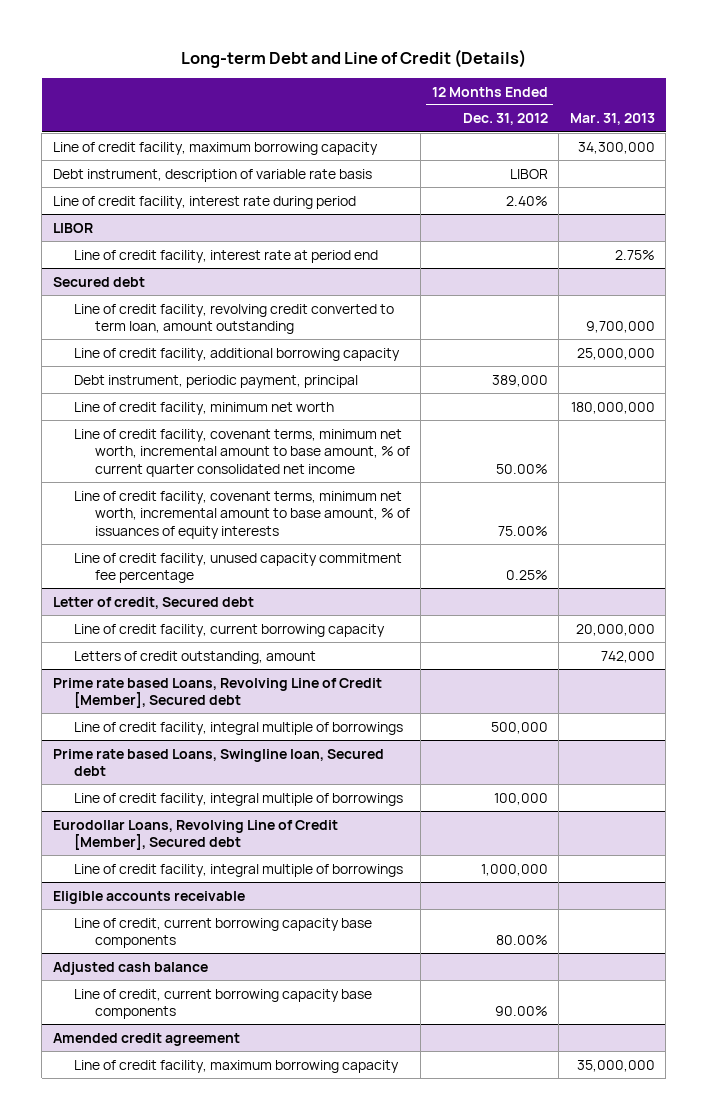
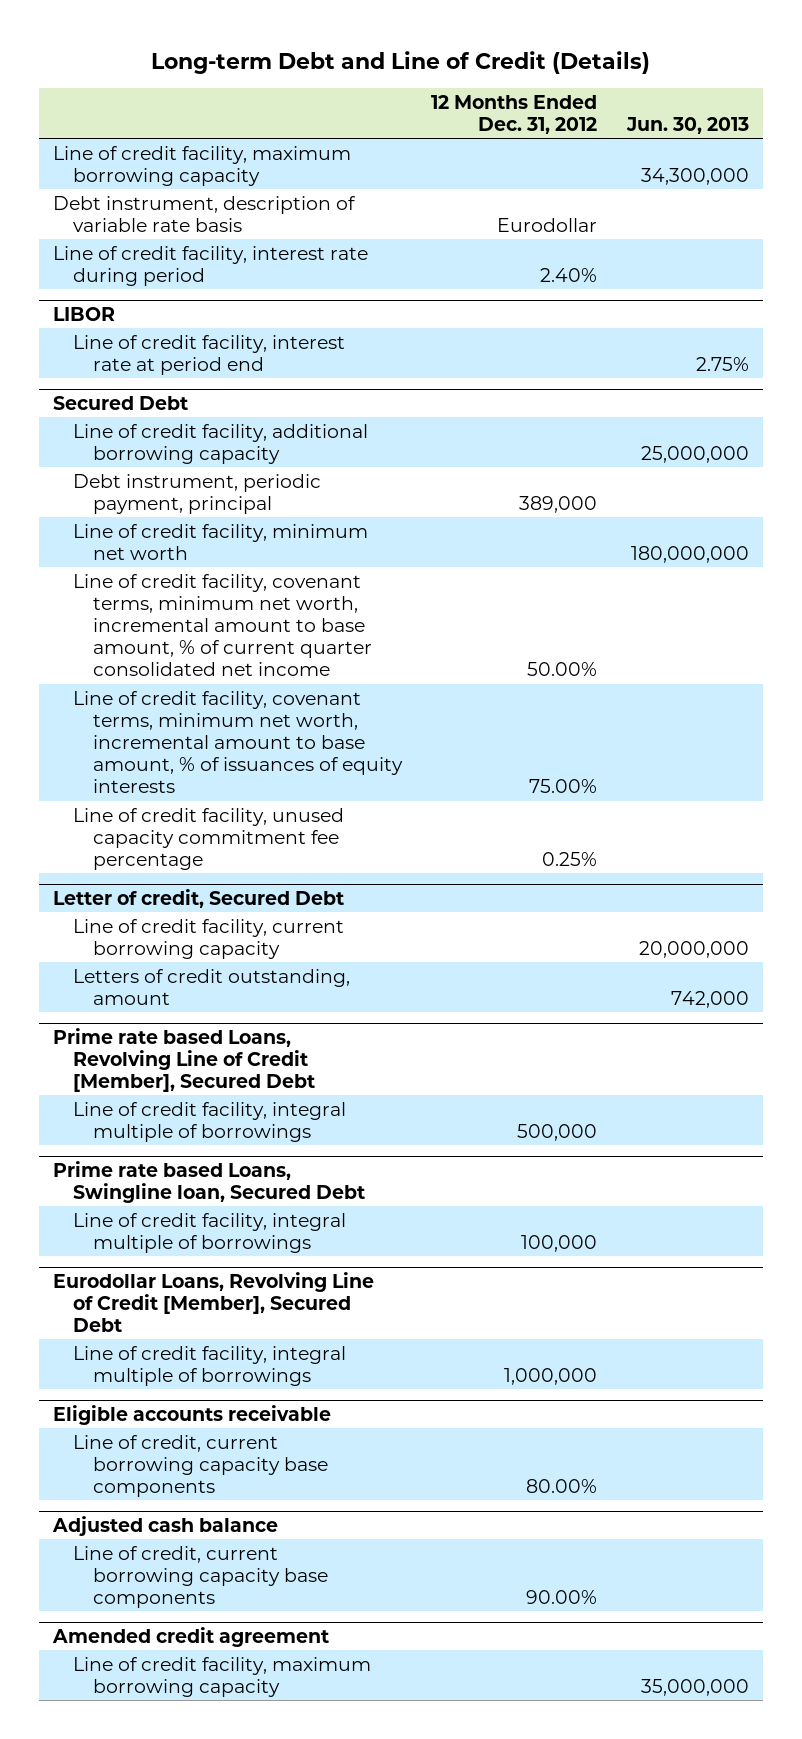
[569,113,655,126] Mar. 31, 2013 -> none
none -> [625,116,749,134] Jun. 30, 2013
[509,168,548,179] LIBOR -> [497,217,598,232] Eurodollar
[73,303,394,335] Line of credit facility, revolving credit converted to term loan, amount outstanding -> none
[52,276,145,287] Secured debt -> [53,395,189,410] Secured Debt
[52,596,254,609] Letter of credit, Secured debt -> [53,888,345,908] Letter of credit, Secured Debt
[52,677,382,709] Prime rate based Loans, Revolving Line of Credit [Member], Secured debt -> [53,1027,316,1093] Prime rate based Loans, Revolving Line of Credit [Member], Secured Debt
[52,748,384,777] Prime rate based Loans, Swingline loan, Secured debt -> [53,1160,366,1203] Prime rate based Loans, Swingline loan, Secured Debt
[52,819,338,851] Eurodollar Loans, Revolving Line of Credit [Member], Secured debt -> [53,1271,375,1333] Eurodollar Loans, Revolving Line of Credit [Member], Secured Debt

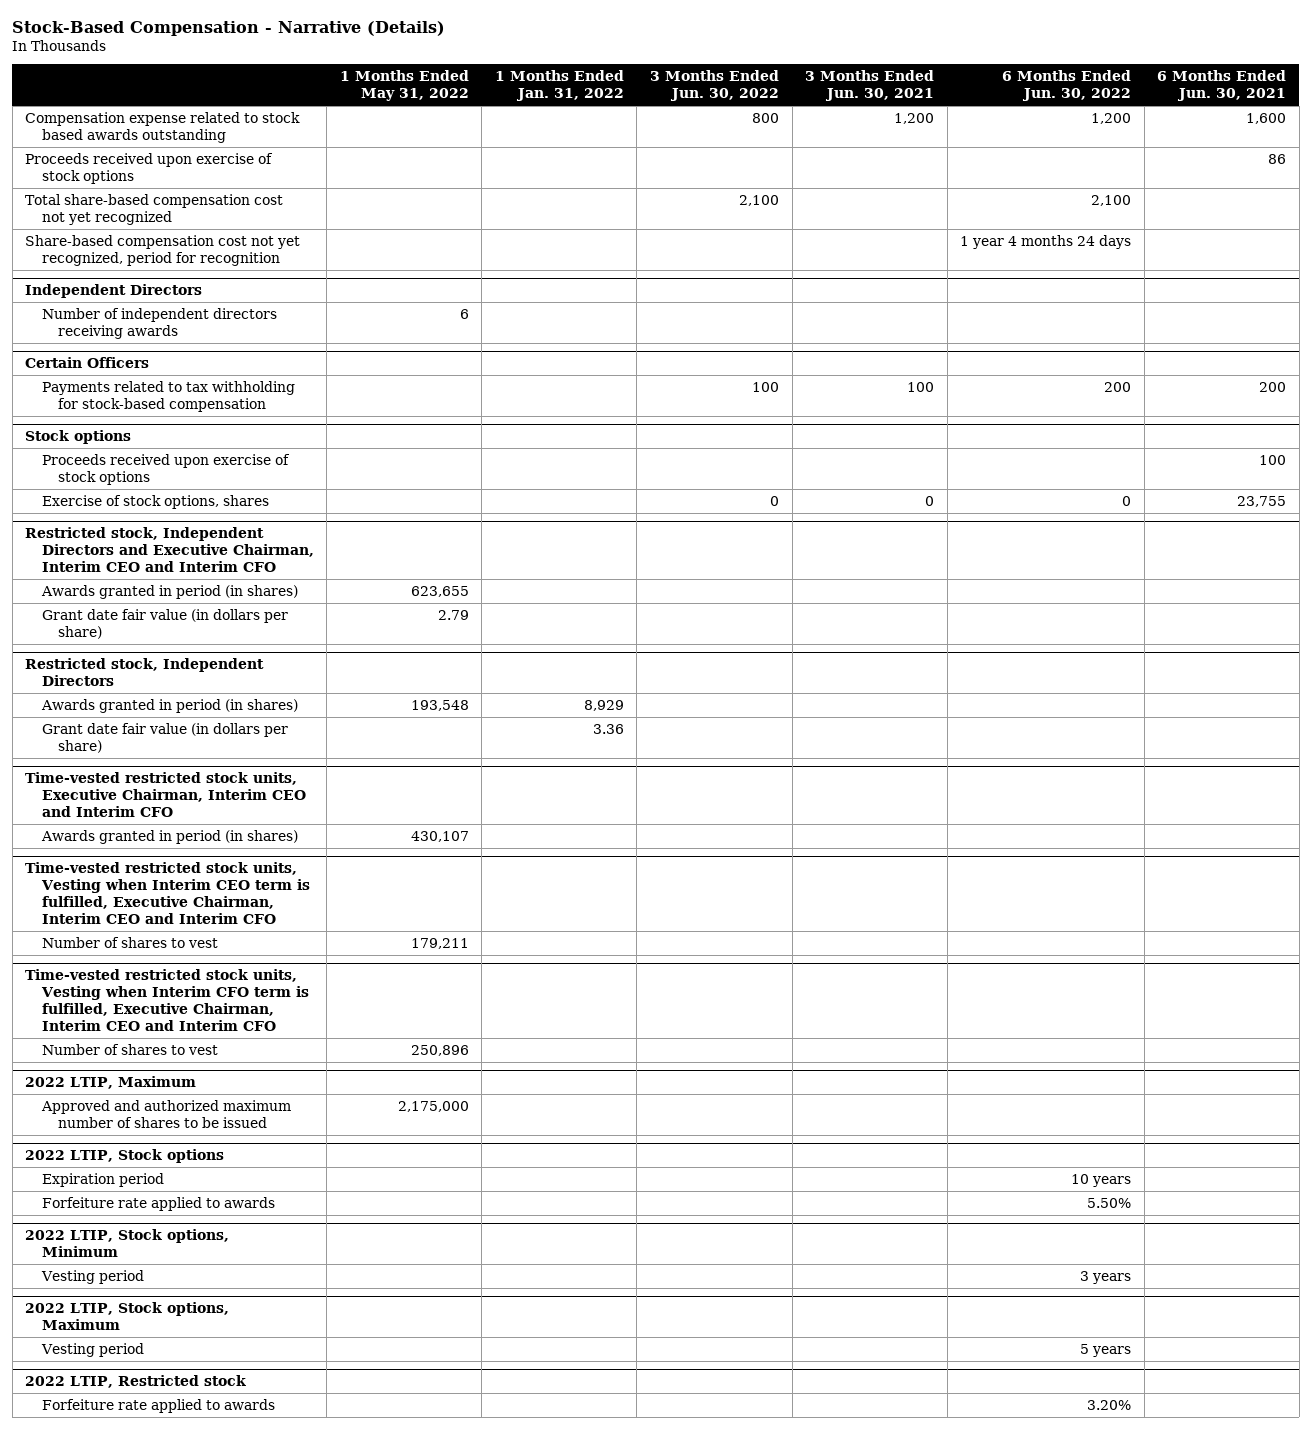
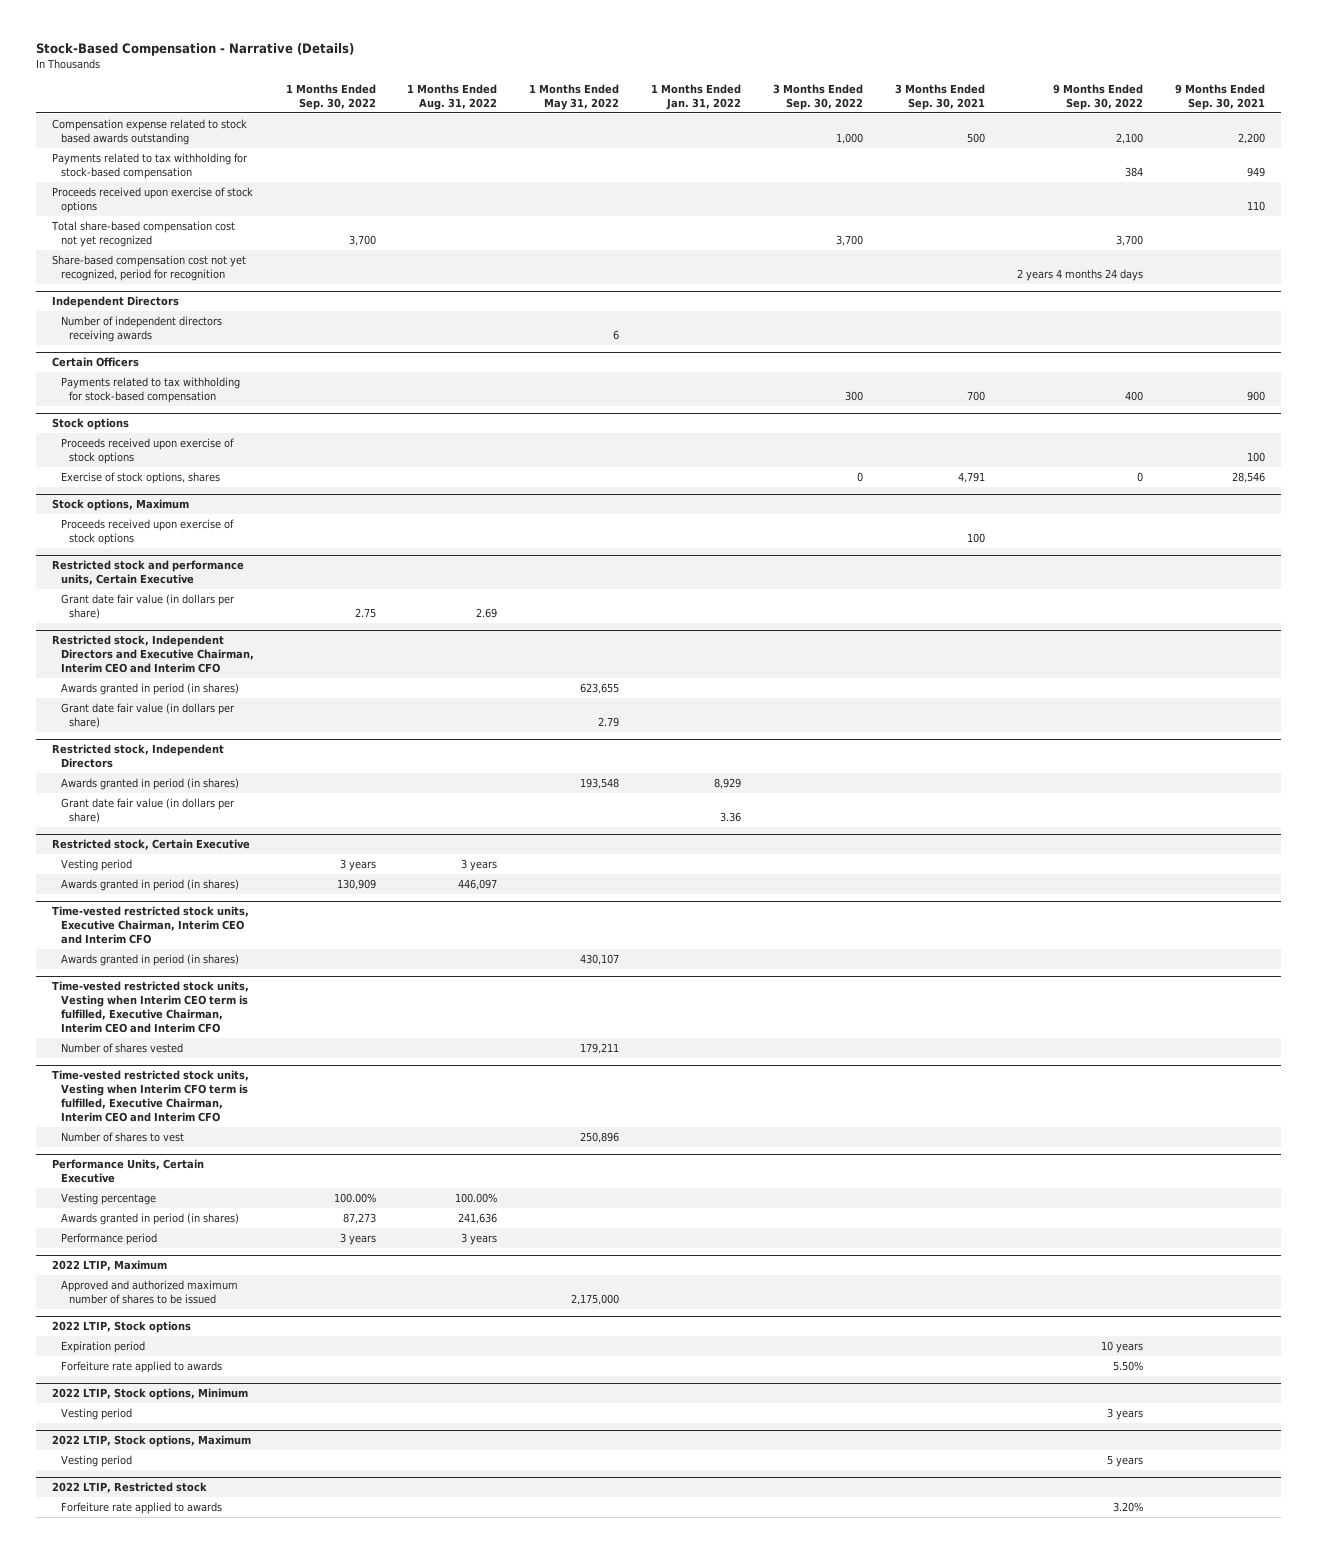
[650,70,780,102] 3 Months Ended Jun. 30, 2022 -> none
[805,70,935,102] 3 Months Ended Jun. 30, 2021 -> none
[1002,70,1132,102] 6 Months Ended Jun. 30, 2022 -> none
[1157,70,1287,102] 6 Months Ended Jun. 30, 2021 -> none
none -> [285,84,376,111] 1 Months Ended Sep. 30, 2022
none -> [407,84,498,111] 1 Months Ended Aug. 31, 2022
none -> [773,84,864,111] 3 Months Ended Sep. 30, 2022
none -> [894,84,985,111] 3 Months Ended Sep. 30, 2021
none -> [1052,84,1143,111] 9 Months Ended Sep. 30, 2022
none -> [1174,84,1265,111] 9 Months Ended Sep. 30, 2021
none -> [52,152,249,179] Payments related to tax withholding for stock-based compensation
none -> [52,498,190,511] Stock options, Maximum
none -> [60,518,234,545] Proceeds received upon exercise of stock options
none -> [52,559,245,585] Restricted stock and performance units, Certain Executive
none -> [60,593,235,619] Grant date fair value (in dollars per share)
none -> [52,838,251,850] Restricted stock, Certain Executive
none -> [60,858,132,871] Vesting period
none -> [60,878,239,891] Awards granted in period (in shares)
[41,936,218,948] Number of shares to vest -> [60,1042,183,1053] Number of shares vested
none -> [52,1158,205,1183] Performance Units, Certain Executive
none -> [60,1192,156,1205] Vesting percentage
none -> [60,1212,239,1225] Awards granted in period (in shares)
none -> [60,1232,157,1245] Performance period

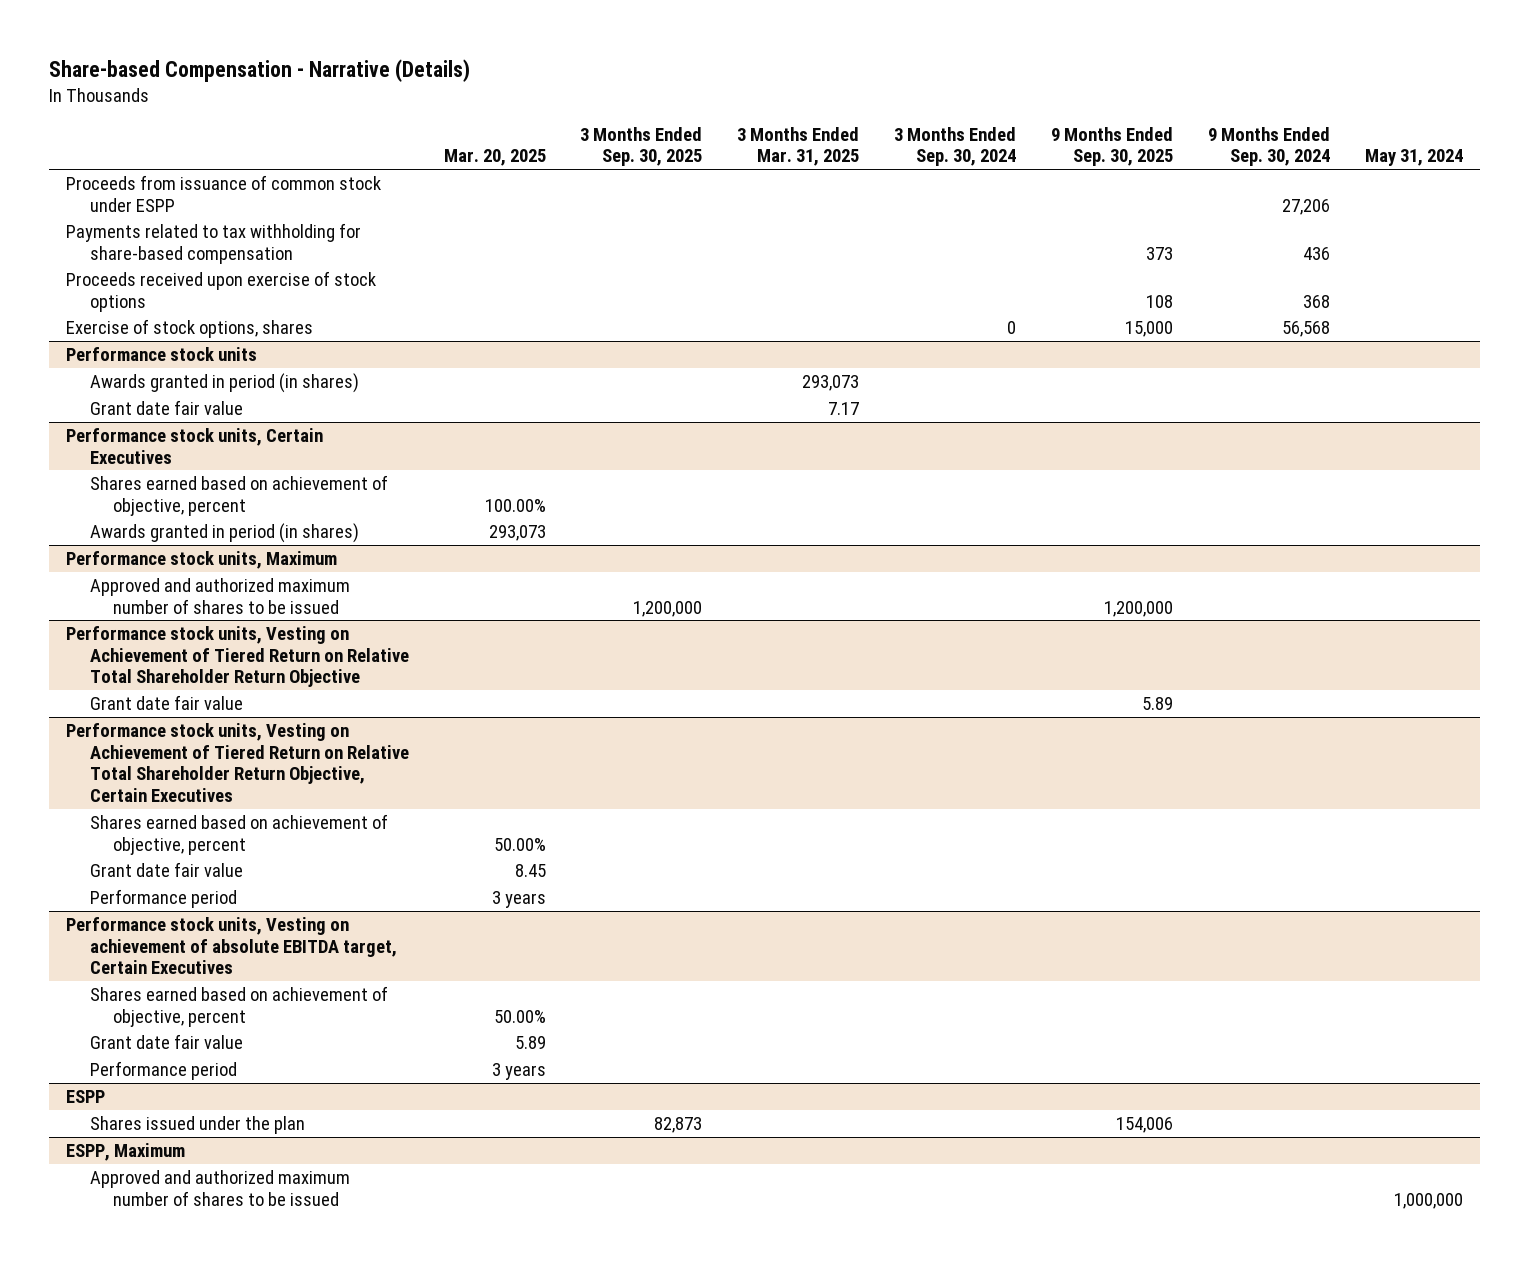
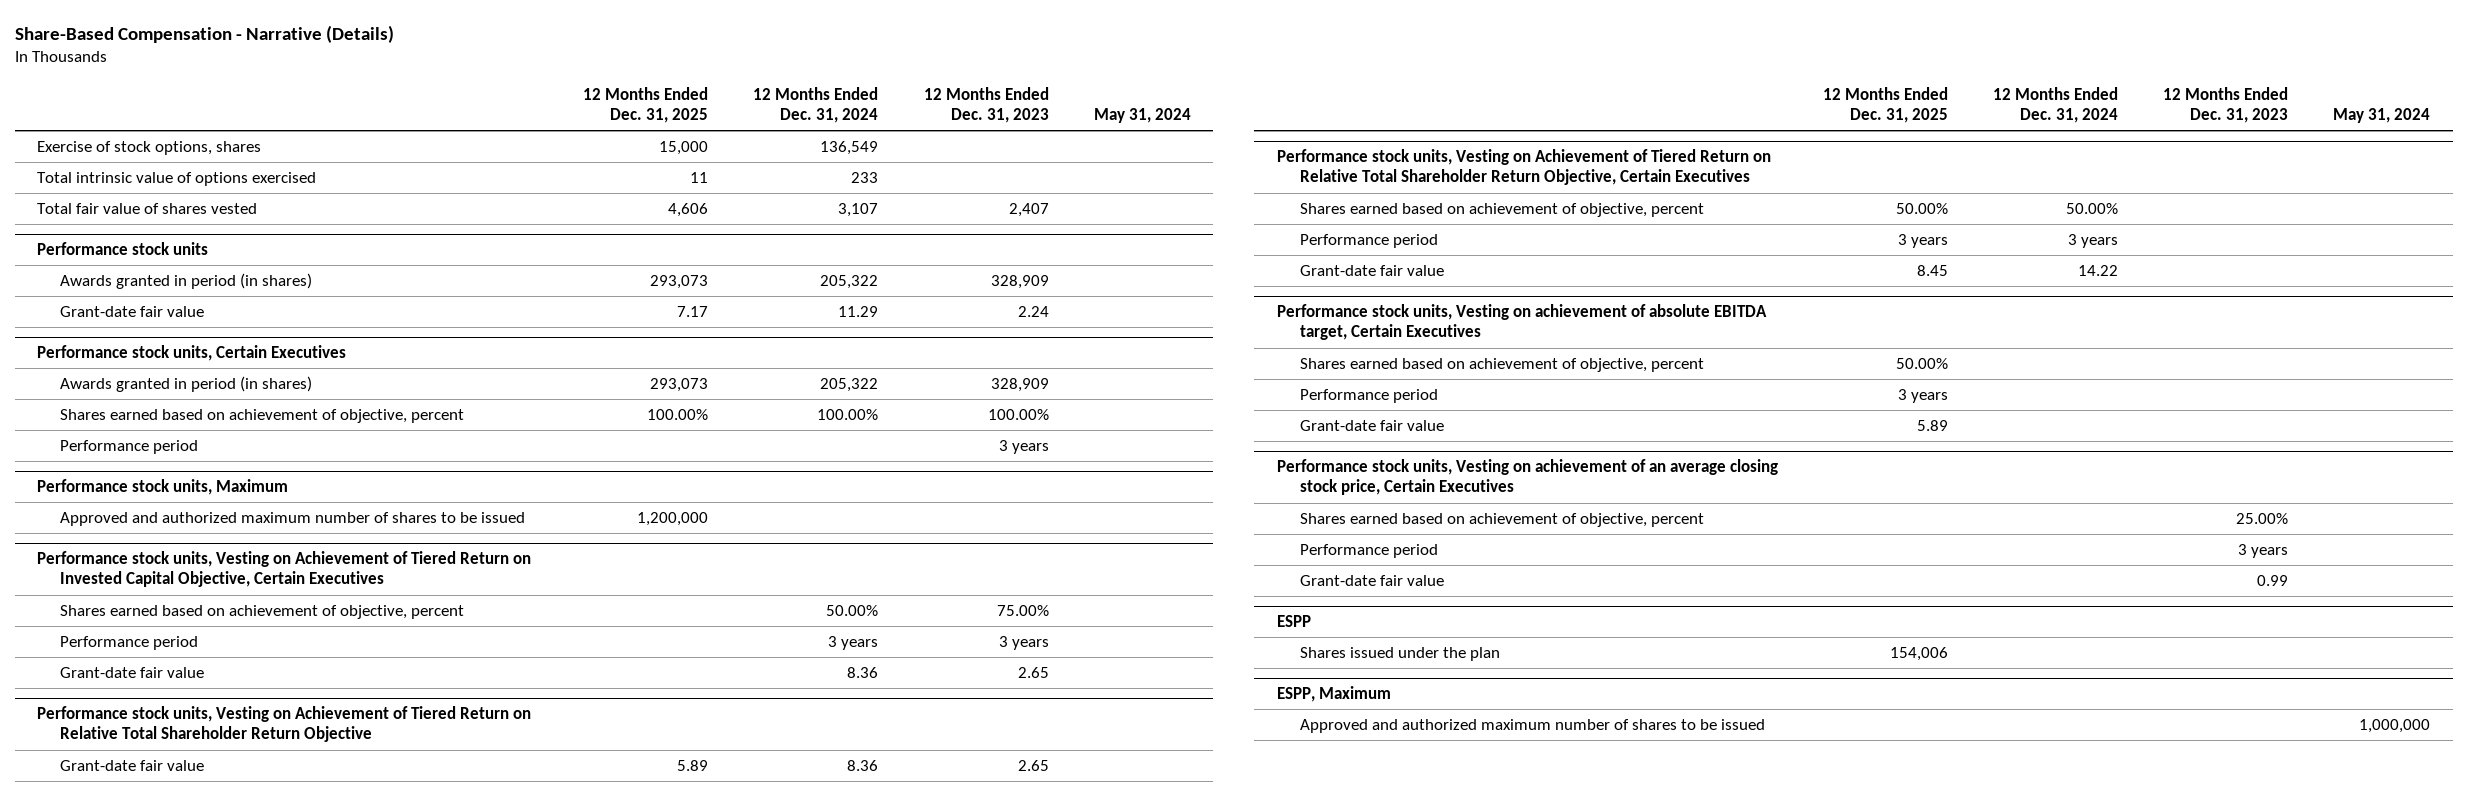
[48,59,470,83] Share-based Compensation - Narrative (Details) -> [14,25,394,44] Share-Based Compensation - Narrative (Details)
[443,149,546,167] Mar. 20, 2025 -> none
[580,126,703,167] 3 Months Ended Sep. 30, 2025 -> none
[737,126,860,167] 3 Months Ended Mar. 31, 2025 -> none
[894,126,1017,167] 3 Months Ended Sep. 30, 2024 -> none
[1051,126,1174,167] 9 Months Ended Sep. 30, 2025 -> none
[1207,126,1330,167] 9 Months Ended Sep. 30, 2024 -> none
none -> [583,86,709,123] 12 Months Ended Dec. 31, 2025
none -> [753,86,879,123] 12 Months Ended Dec. 31, 2024
none -> [923,86,1049,123] 12 Months Ended Dec. 31, 2023
[66,175,382,212] Proceeds from issuance of common stock under ESPP -> none
[66,223,362,264] Payments related to tax withholding for share-based compensation -> none
[66,271,377,312] Proceeds received upon exercise of stock options -> none
none -> [37,171,317,186] Total intrinsic value of options exercised
none -> [37,202,258,214] Total fair value of shares vested
[89,400,243,416] Grant date fair value -> [60,305,205,317] Grant-date fair value
[89,475,388,516] Shares earned based on achievement of objective, percent -> [60,408,465,423] Shares earned based on achievement of objective, percent
none -> [60,439,199,454] Performance period
none -> [37,550,532,588] Performance stock units, Vesting on Achievement of Tiered Return on Invested Capital Objective, Certain Executives
none -> [60,604,465,619] Shares earned based on achievement of objective, percent
none -> [60,635,199,650] Performance period
none -> [60,666,205,678] Grant-date fair value
[89,695,243,711] Grant date fair value -> [60,759,205,771] Grant-date fair value
[89,862,243,878] Grant date fair value -> none
none -> [1299,264,1444,276] Grant-date fair value
[89,1034,243,1050] Grant date fair value -> none
none -> [1299,419,1444,431] Grant-date fair value
none -> [1276,458,1778,496] Performance stock units, Vesting on achievement of an average closing stock price, Certain Executives
none -> [1299,512,1704,527] Shares earned based on achievement of objective, percent
none -> [1299,543,1438,558] Performance period
none -> [1299,574,1444,586] Grant-date fair value

